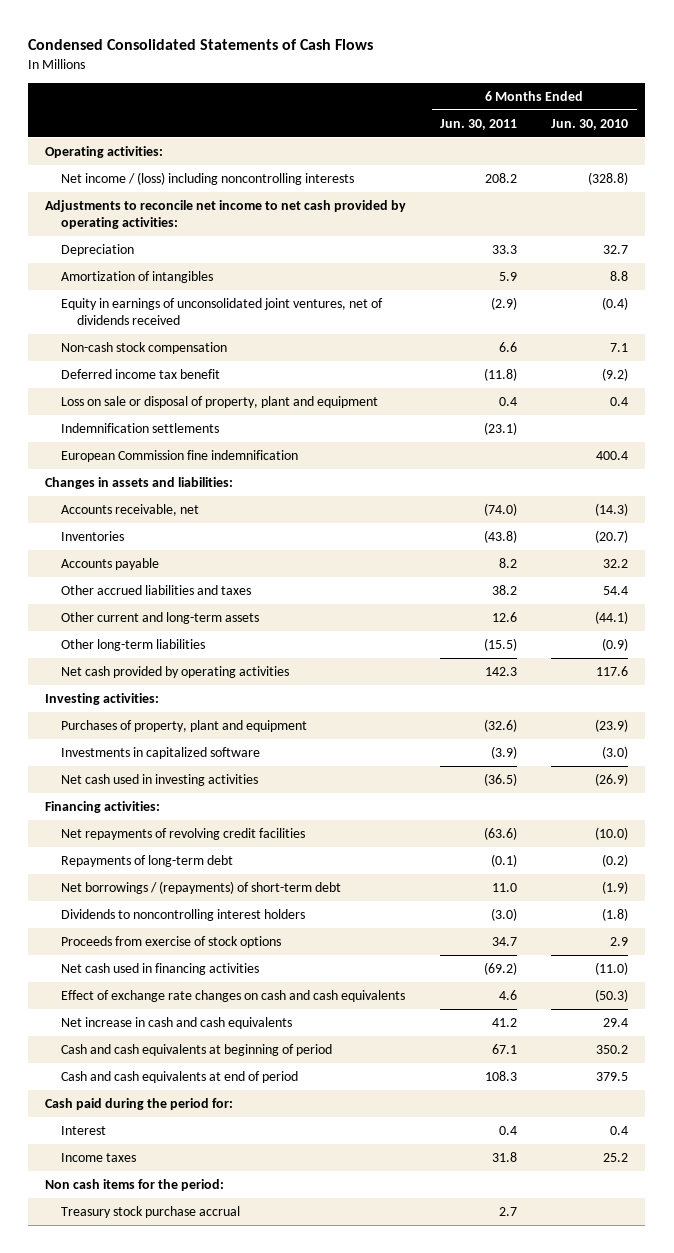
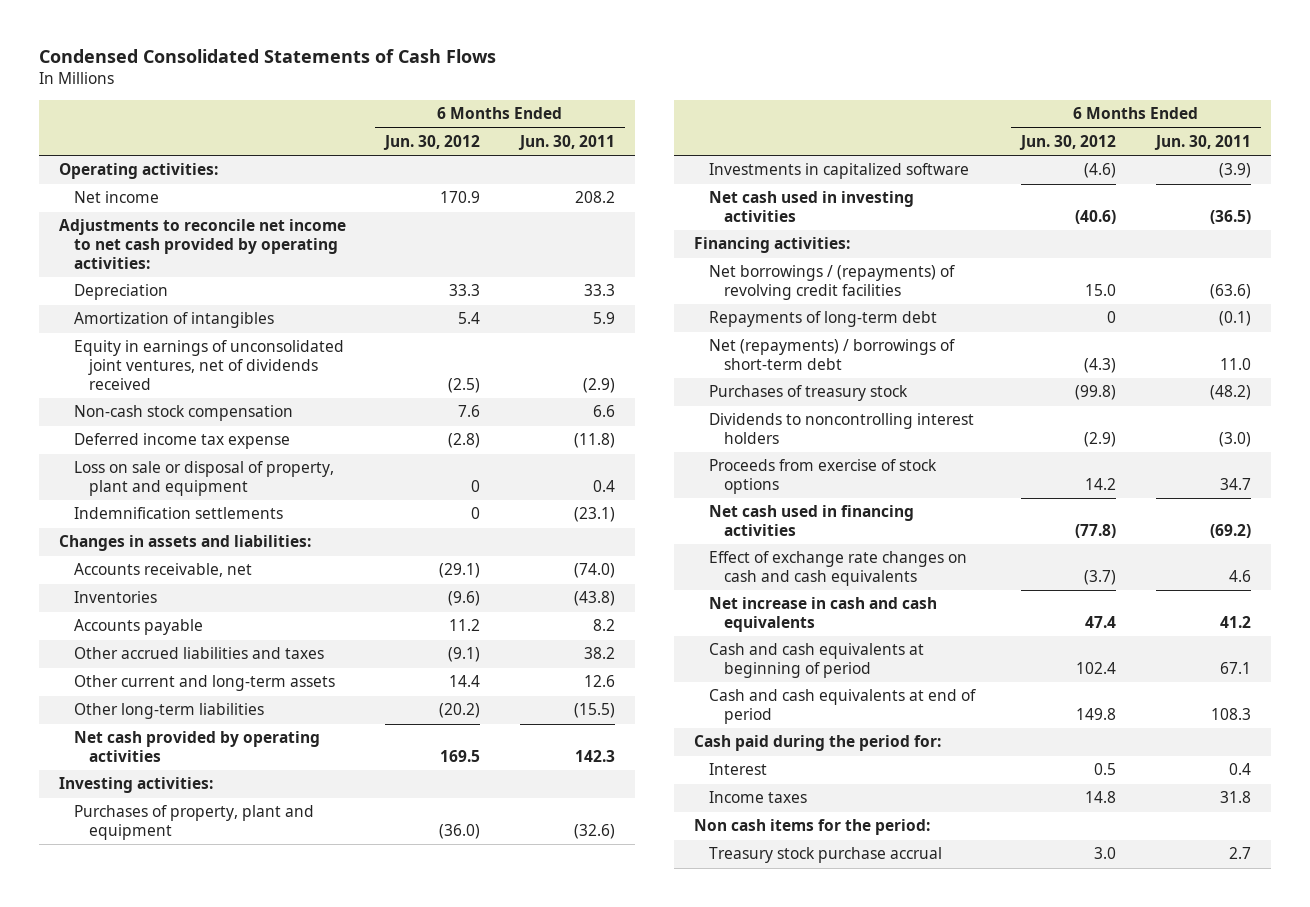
[551,118,629,130] Jun. 30, 2010 -> none
none -> [383,134,481,150] Jun. 30, 2012
[61,172,355,186] Net income / (loss) including noncontrolling interests -> [73,191,159,204] Net income
[61,369,221,380] Deferred income tax benefit -> [73,433,290,450] Deferred income tax expense
[61,450,299,463] European Commission fine indemnification -> none
[61,828,306,841] Net repayments of revolving credit facilities -> [709,265,956,301] Net borrowings / (repayments) of revolving credit facilities
[61,881,342,895] Net borrowings / (repayments) of short-term debt -> [709,339,956,371] Net (repayments) / borrowings of short-term debt
none -> [709,385,909,402] Purchases of treasury stock

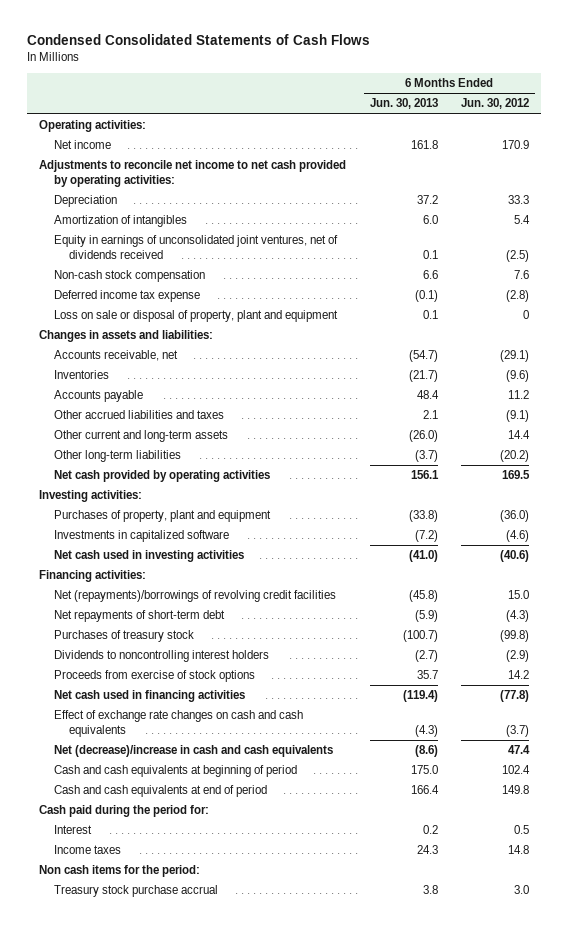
[518,134,616,150] Jun. 30, 2011 -> none
none -> [369,98,438,110] Jun. 30, 2013
[73,507,283,520] Indemnification settlements -> none
[709,311,938,328] Repayments of long-term debt -> none
[709,265,956,301] Net borrowings / (repayments) of revolving credit facilities -> [53,590,336,603] Net (repayments)/borrowings of revolving credit facilities
[709,339,956,371] Net (repayments) / borrowings of short-term debt -> [53,610,225,623] Net repayments of short-term debt
[709,597,938,633] Net increase in cash and cash equivalents -> [53,745,333,758] Net (decrease)/increase in cash and cash equivalents

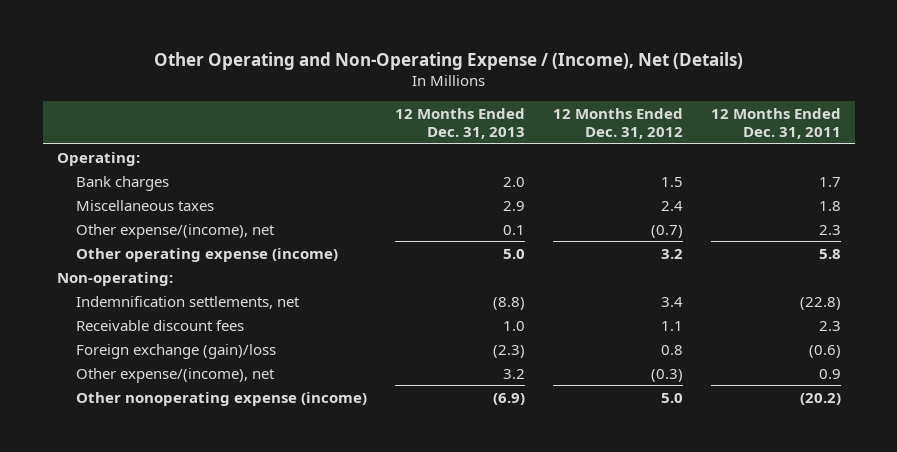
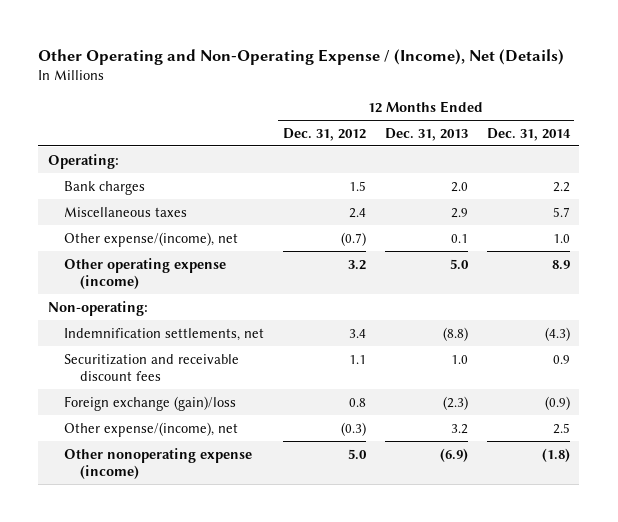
[710,107,841,139] 12 Months Ended Dec. 31, 2011 -> none
none -> [486,127,571,141] Dec. 31, 2014
[76,319,245,331] Receivable discount fees -> [63,353,239,381] Securitization and receivable discount fees

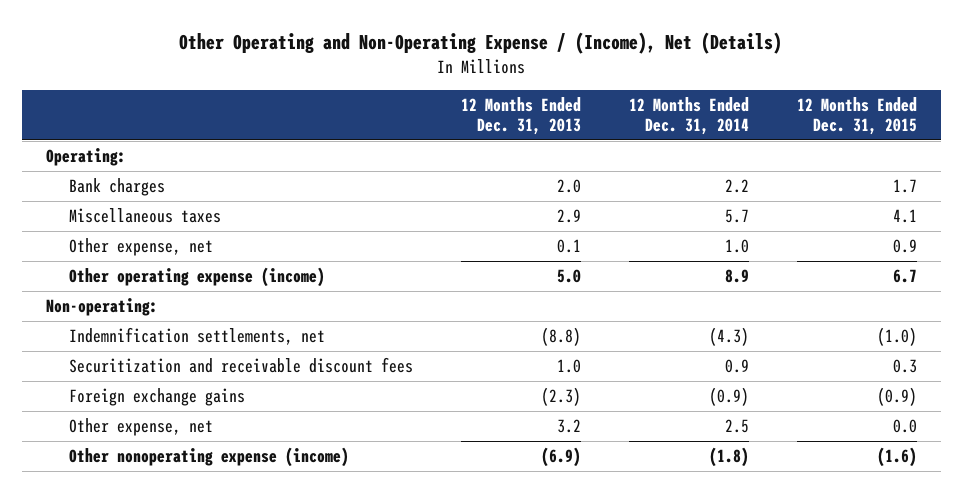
[282,127,366,141] Dec. 31, 2012 -> none
none -> [796,96,917,135] 12 Months Ended Dec. 31, 2015
[63,231,238,247] Other expense/(income), net -> [69,238,214,257] Other expense, net
[63,395,236,411] Foreign exchange (gain)/loss -> [69,388,246,407] Foreign exchange gains
[63,421,238,437] Other expense/(income), net -> [69,418,214,437] Other expense, net

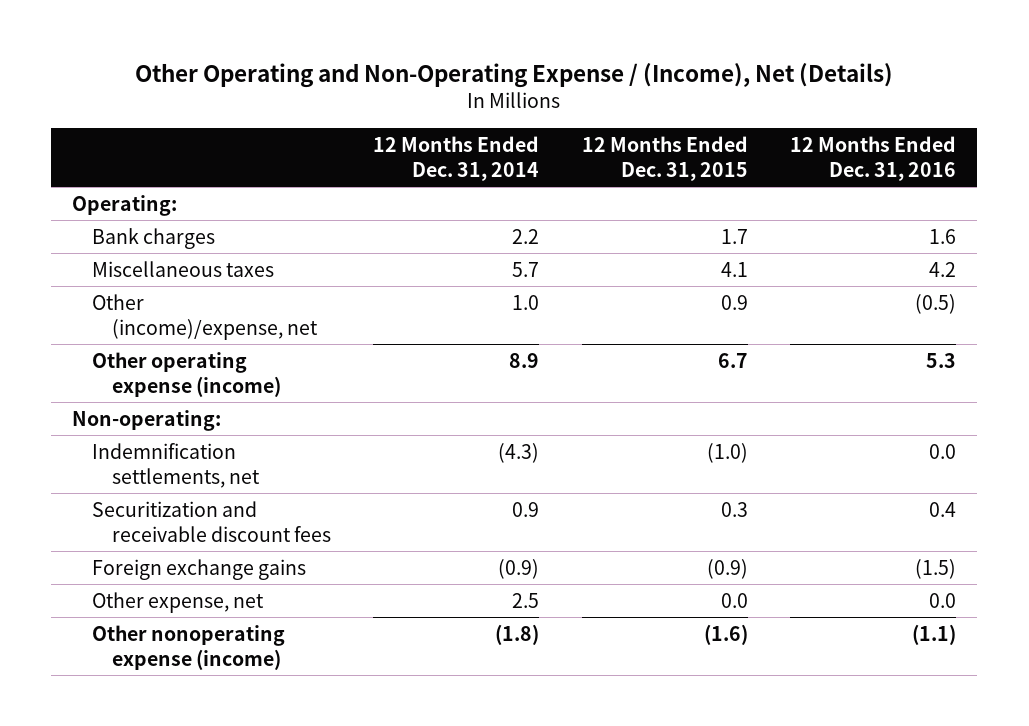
[461,96,582,135] 12 Months Ended Dec. 31, 2013 -> none
none -> [790,135,957,181] 12 Months Ended Dec. 31, 2016
[69,238,214,257] Other expense, net -> [92,293,318,340] Other (income)/expense, net

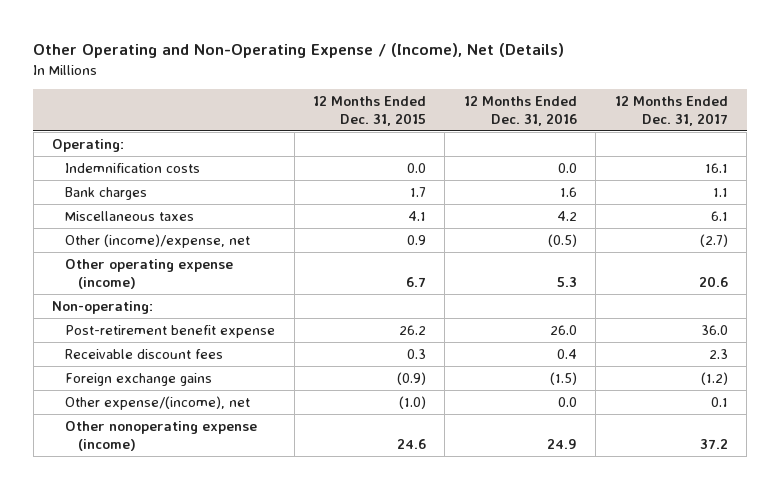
[373,135,540,181] 12 Months Ended Dec. 31, 2014 -> none
none -> [614,95,728,126] 12 Months Ended Dec. 31, 2017
none -> [65,162,201,173] Indemnification costs
[92,442,260,488] Indemnification settlements, net -> none
none -> [65,324,276,338] Post-retirement benefit expense
[92,500,331,542] Securitization and receivable discount fees -> [65,348,224,359] Receivable discount fees
[92,591,265,613] Other expense, net -> [65,395,251,410] Other expense/(income), net
[720,592,748,608] 0.0 -> [399,395,427,409] (1.0)
[703,623,748,645] (1.6) -> [397,438,427,449] 24.6
[912,623,957,645] (1.1) -> [546,438,577,449] 24.9

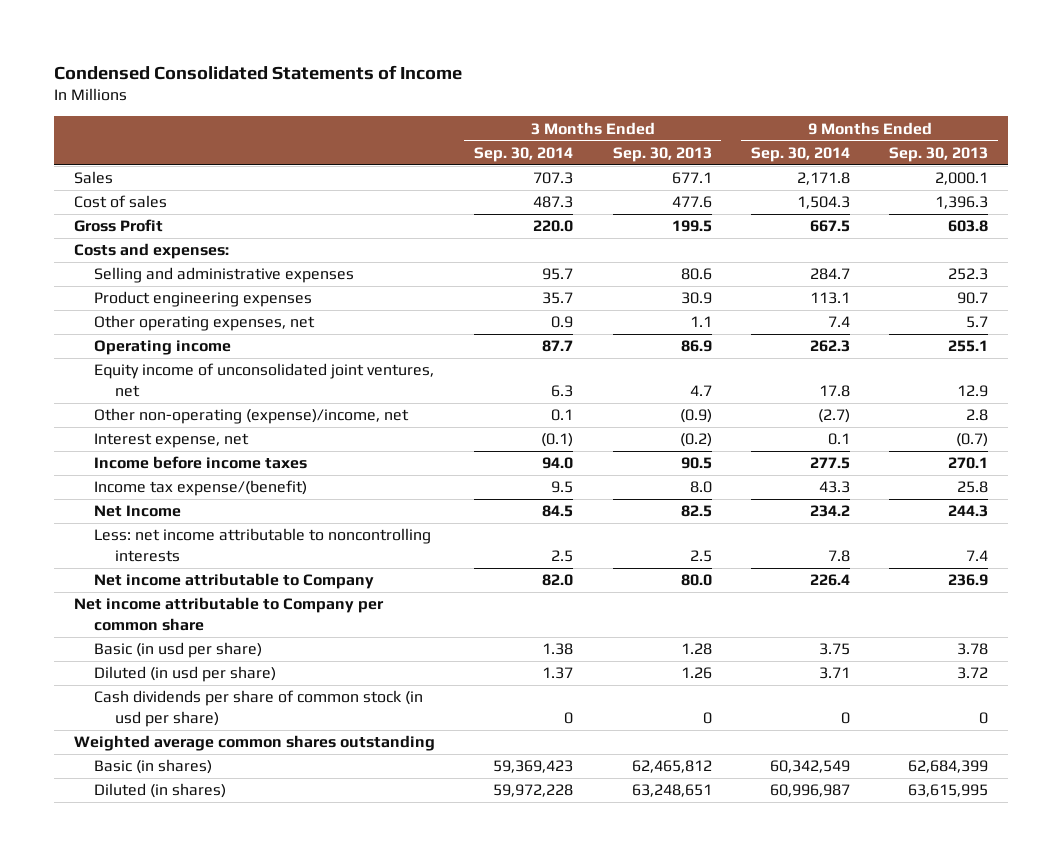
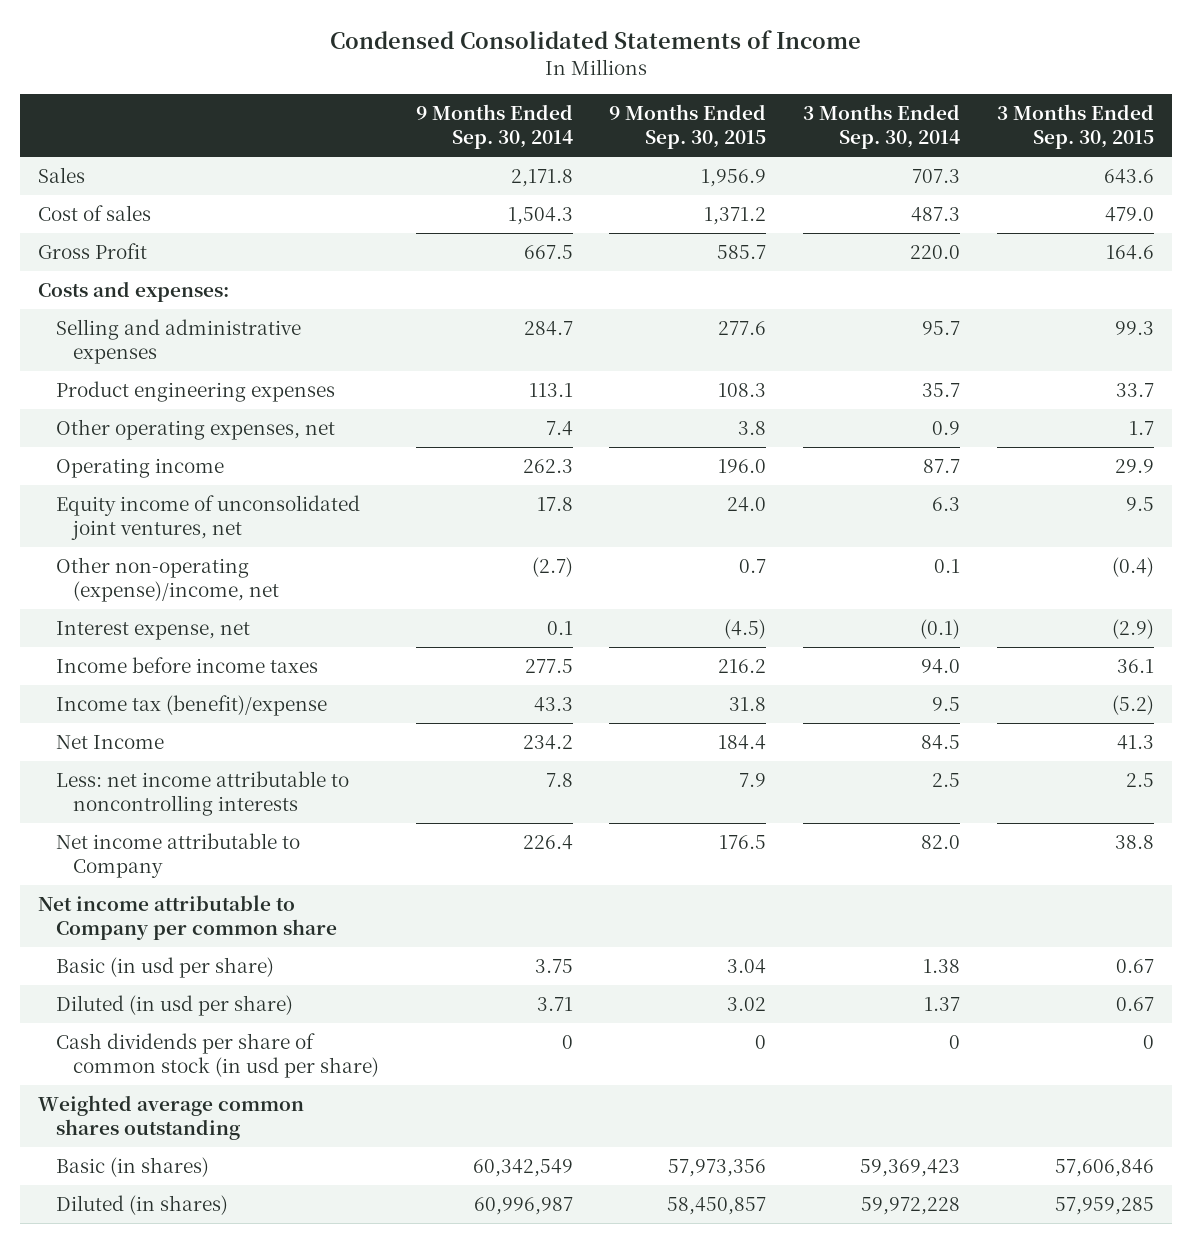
[612,147,712,163] Sep. 30, 2013 -> none
[889,147,989,163] Sep. 30, 2013 -> none
none -> [609,104,767,150] 9 Months Ended Sep. 30, 2015
none -> [996,104,1154,150] 3 Months Ended Sep. 30, 2015
[94,480,308,497] Income tax expense/(benefit) -> [55,694,327,716] Income tax (benefit)/expense

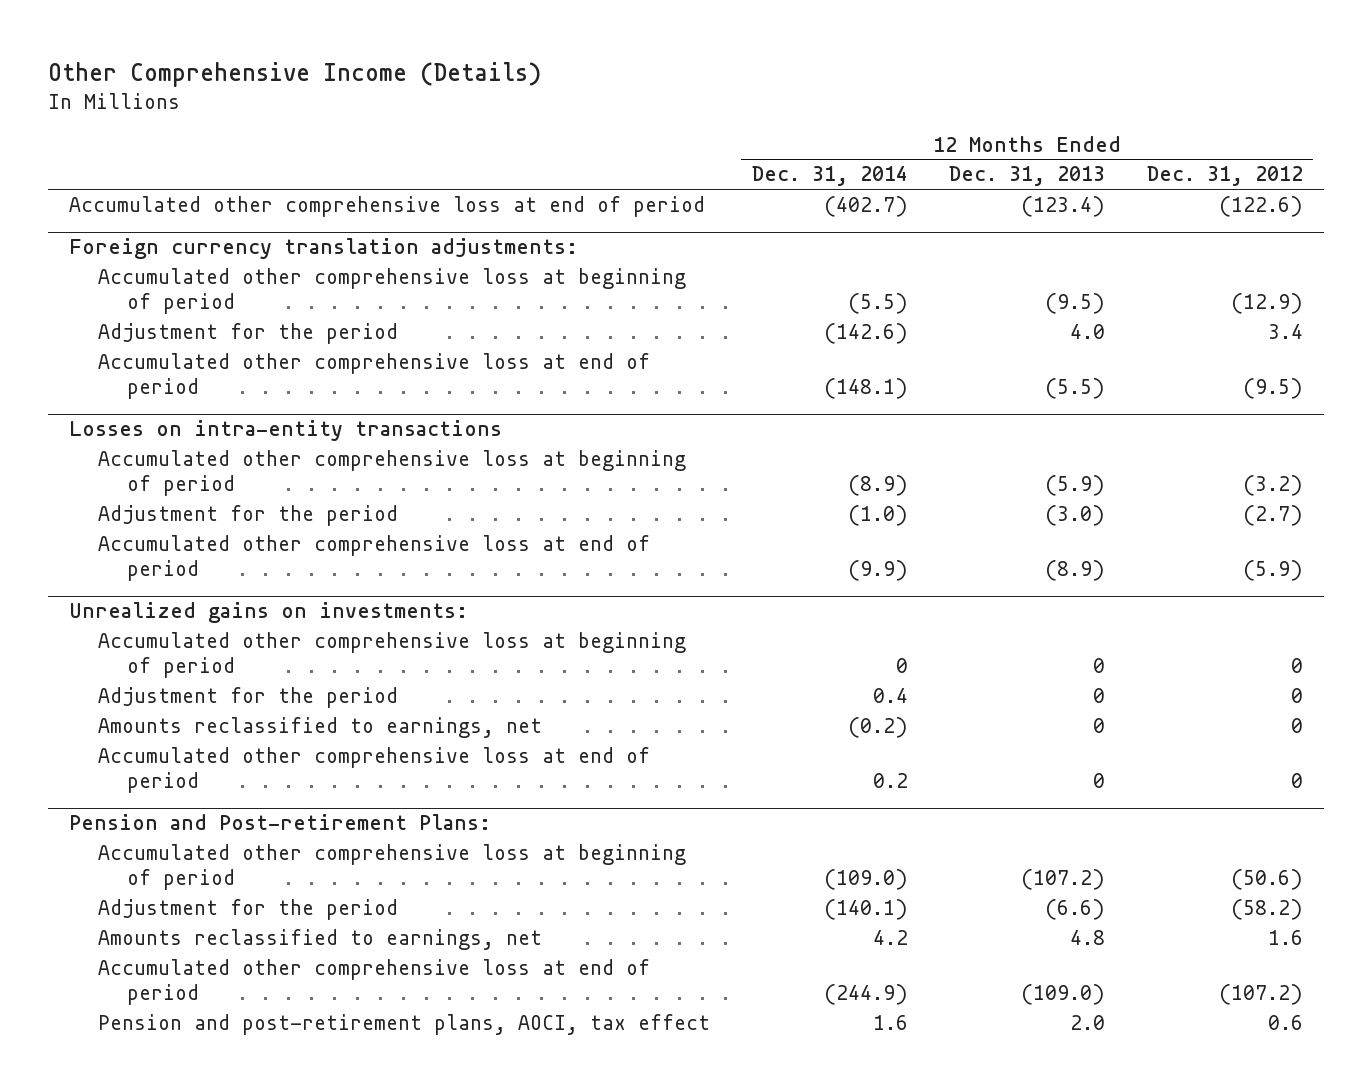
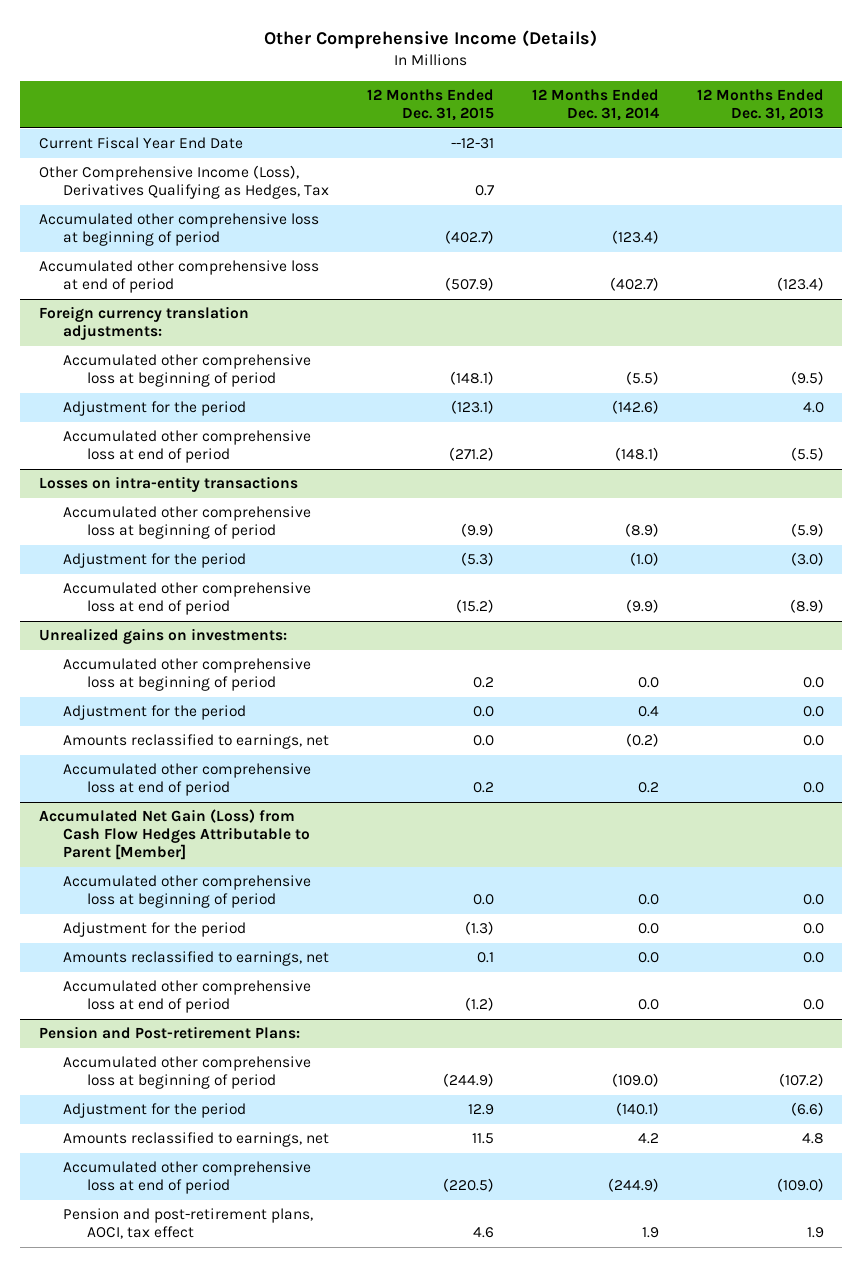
[1146,166,1303,187] Dec. 31, 2012 -> none
none -> [366,89,494,122] 12 Months Ended Dec. 31, 2015
none -> [39,137,244,150] Current Fiscal Year End Date
none -> [39,165,330,200] Other Comprehensive Income (Loss), Derivatives Qualifying as Hedges, Tax
none -> [39,213,320,247] Accumulated other comprehensive loss at beginning of period
[895,657,908,673] 0 -> [637,677,659,689] 0.0
[1093,657,1106,673] 0 -> [802,677,824,689] 0.0
[1093,688,1106,704] 0 -> [802,706,824,718] 0.0
[1093,718,1106,734] 0 -> [802,735,824,747] 0.0
[1093,772,1106,788] 0 -> [802,782,824,794] 0.0
none -> [39,809,311,861] Accumulated Net Gain (Loss) from Cash Flow Hedges Attributable to Parent [Member]
none -> [63,875,312,909] Accumulated other comprehensive loss at beginning of period
none -> [63,922,247,938] Adjustment for the period
none -> [63,951,330,967] Amounts reclassified to earnings, net
none -> [63,980,312,1014] Accumulated other comprehensive loss at end of period
[872,1015,908,1031] 1.6 -> [641,1227,659,1239] 1.9
[1070,1015,1106,1031] 2.0 -> [806,1227,824,1239] 1.9

